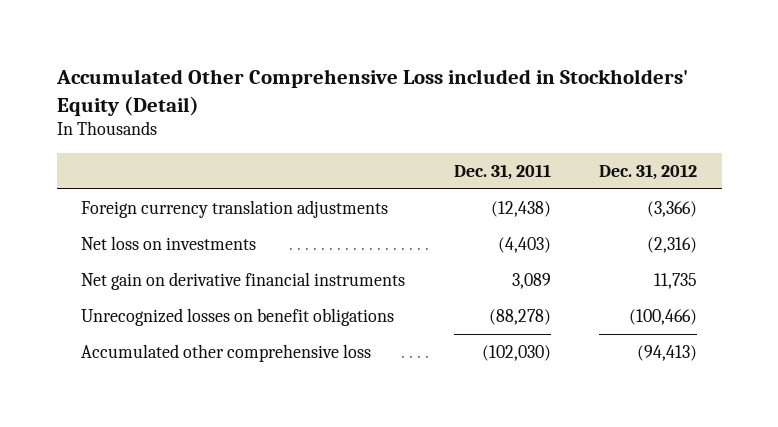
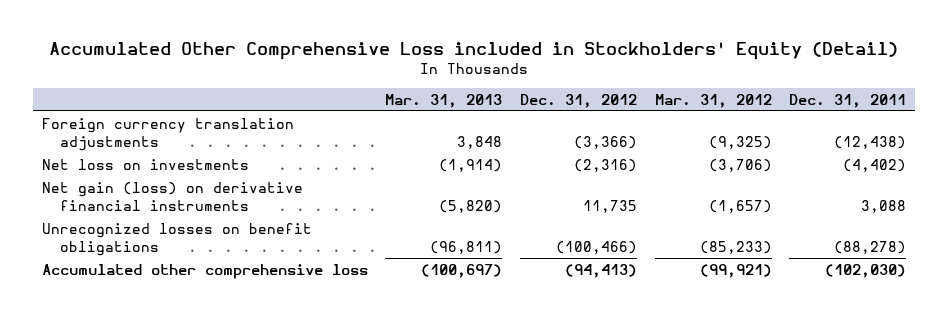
none -> [385,93,503,108] Mar. 31, 2013
none -> [654,93,772,108] Mar. 31, 2012
[497,236,551,253] (4,403) -> [843,158,907,172] (4,402)
[80,271,405,290] Net gain on derivative financial instruments -> [41,181,303,212] Net gain (loss) on derivative financial instruments
[511,272,551,289] 3,089 -> [861,200,907,214] 3,088

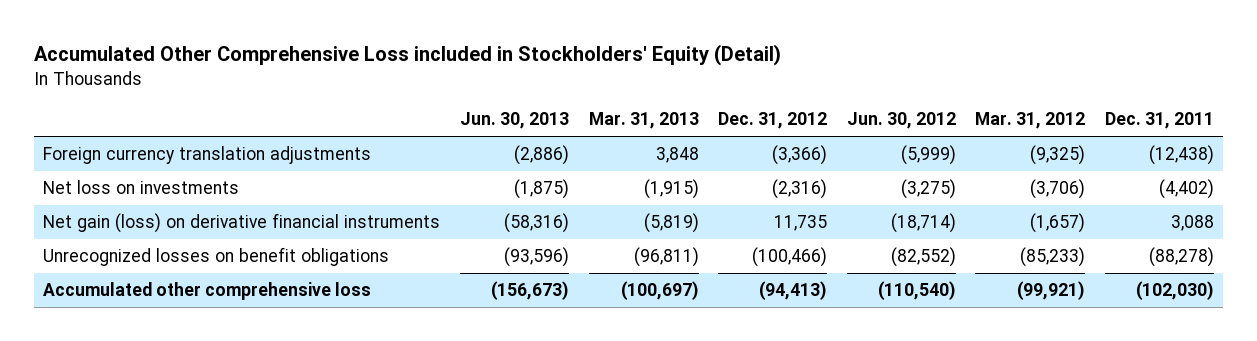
none -> [459,112,569,130] Jun. 30, 2013
none -> [846,112,956,130] Jun. 30, 2012
[439,158,503,172] (1,914) -> [643,179,699,200] (1,915)
[439,200,503,214] (5,820) -> [643,213,699,234] (5,819)

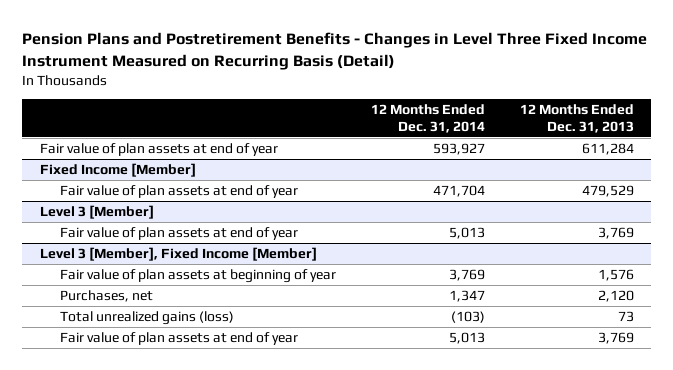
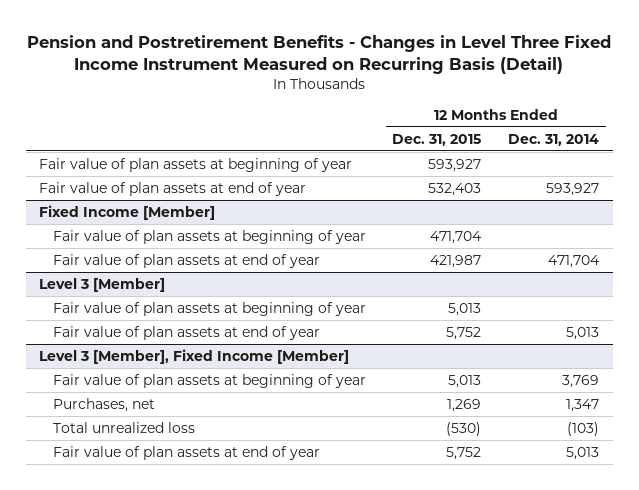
[22,32,648,70] Pension Plans and Postretirement Benefits - Changes in Level Three Fixed Income Instrument Measured on Recurring Basis (Detail) -> [27,35,612,75] Pension and Postretirement Benefits - Changes in Level Three Fixed Income Instrument Measured on Recurring Basis (Detail)
[519,103,634,133] 12 Months Ended Dec. 31, 2013 -> none
none -> [392,133,482,146] Dec. 31, 2015
none -> [39,157,353,172] Fair value of plan assets at beginning of year
none -> [52,229,366,244] Fair value of plan assets at beginning of year
none -> [52,301,366,316] Fair value of plan assets at beginning of year
[60,310,235,325] Total unrealized gains (loss) -> [52,421,195,433] Total unrealized loss

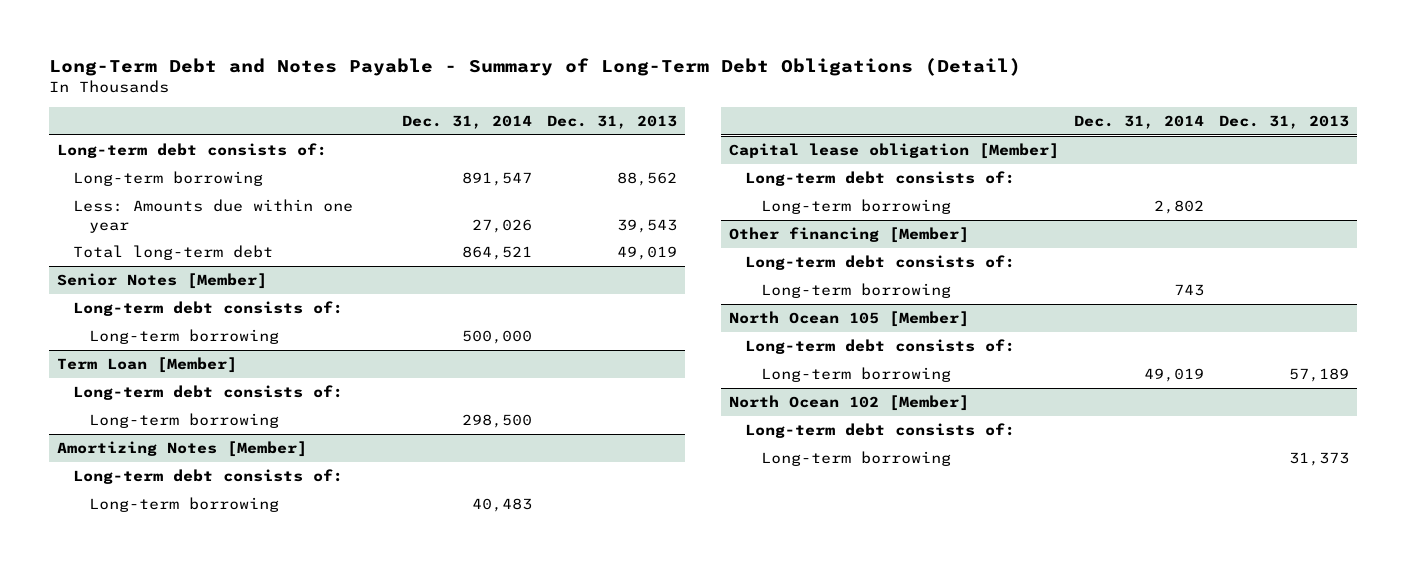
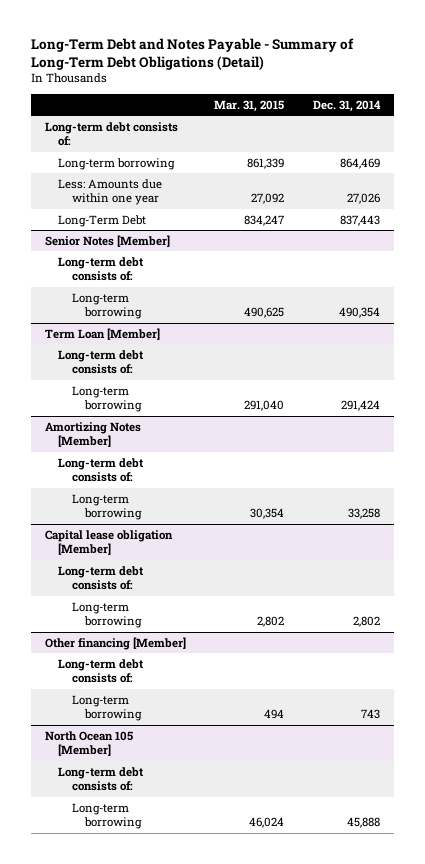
[547,115,678,130] Dec. 31, 2013 -> none
none -> [214,99,285,112] Mar. 31, 2015
[461,172,532,187] 891,547 -> [339,157,380,169] 864,469
[73,245,274,261] Total long-term debt -> [58,214,147,227] Long-Term Debt
[461,246,532,261] 864,521 -> [339,214,380,226] 837,443
[461,330,532,345] 500,000 -> [338,307,380,319] 490,354
[461,414,532,429] 298,500 -> [340,400,380,412] 291,424
[471,498,532,513] 40,483 -> [347,508,380,520] 33,258
[728,395,969,412] North Ocean 102 [Member] -> none
[745,423,1016,439] Long-term debt consists of: -> none
[761,451,952,467] Long-term borrowing -> none
[1144,368,1205,383] 49,019 -> [346,817,380,829] 45,888

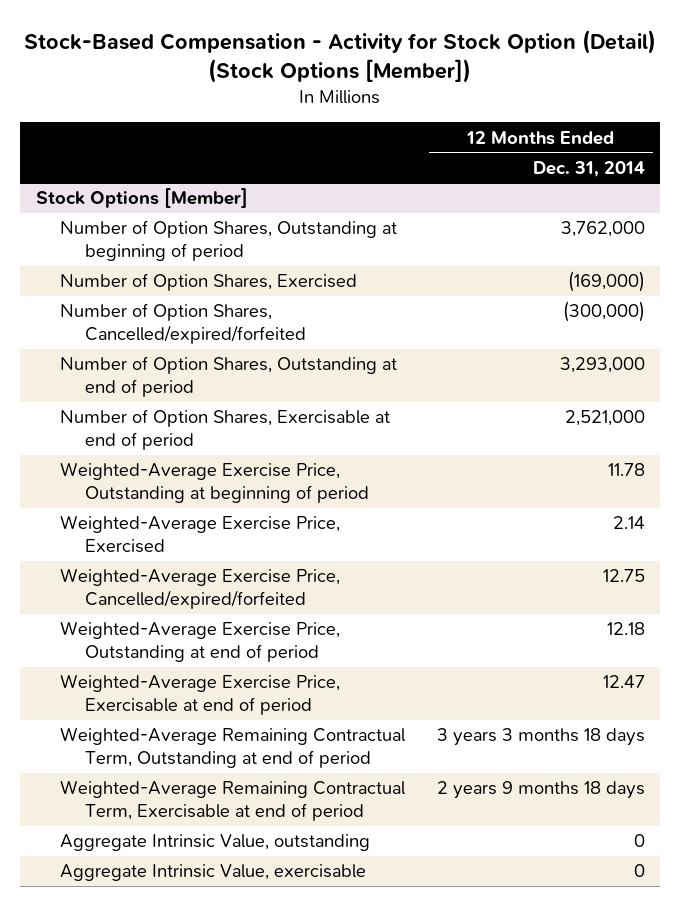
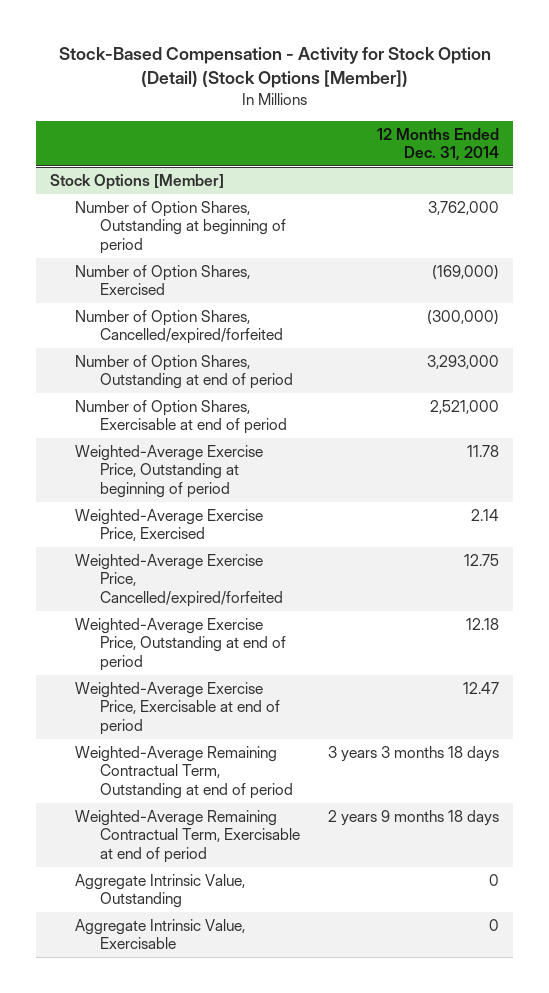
[60,834,371,852] Aggregate Intrinsic Value, outstanding -> [75,874,246,909] Aggregate Intrinsic Value, Outstanding
[60,864,367,882] Aggregate Intrinsic Value, exercisable -> [75,919,246,950] Aggregate Intrinsic Value, Exercisable

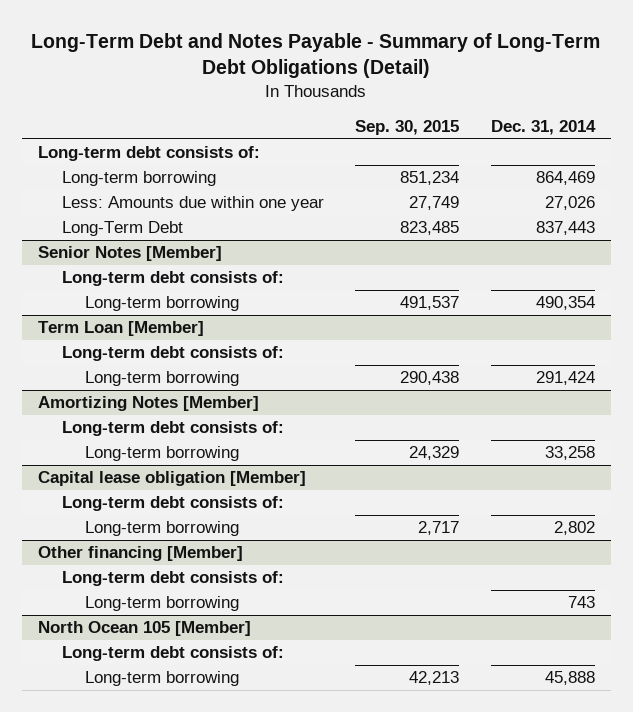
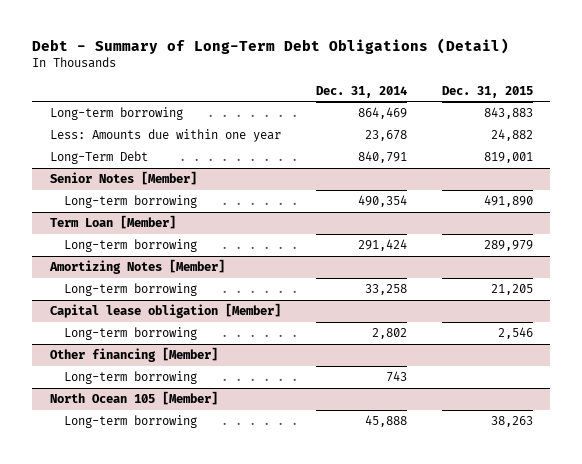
[31,33,601,79] Long-Term Debt and Notes Payable - Summary of Long-Term Debt Obligations (Detail) -> [32,37,510,54] Debt - Summary of Long-Term Debt Obligations (Detail)
[355,120,460,136] Sep. 30, 2015 -> none
none -> [441,85,533,98] Dec. 31, 2015
[37,146,260,162] Long-term debt consists of: -> none
[545,196,596,211] 27,026 -> [364,130,407,142] 23,678
[536,221,596,236] 837,443 -> [357,151,407,164] 840,791
[61,271,284,287] Long-term debt consists of: -> none
[61,346,284,362] Long-term debt consists of: -> none
[61,421,284,437] Long-term debt consists of: -> none
[61,496,284,512] Long-term debt consists of: -> none
[61,571,284,587] Long-term debt consists of: -> none
[61,646,284,662] Long-term debt consists of: -> none

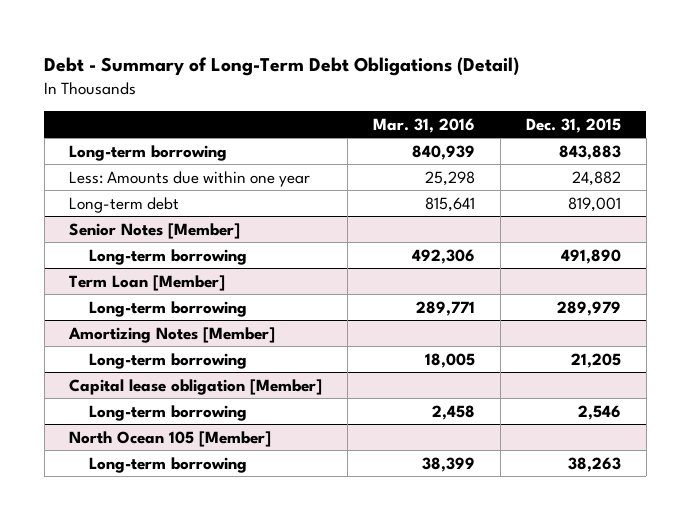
[315,85,407,98] Dec. 31, 2014 -> none
none -> [373,117,476,133] Mar. 31, 2016
[49,151,148,165] Long-Term Debt -> [69,196,180,213] Long-term debt
[49,347,218,363] Other financing [Member] -> none
[63,371,197,385] Long-term borrowing -> none

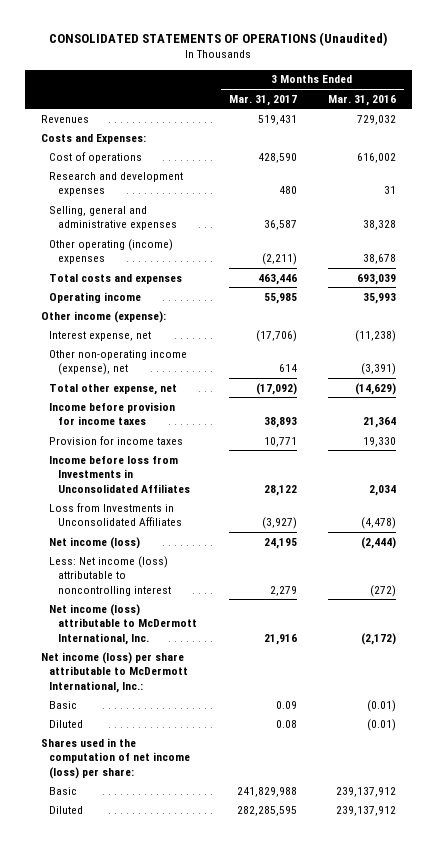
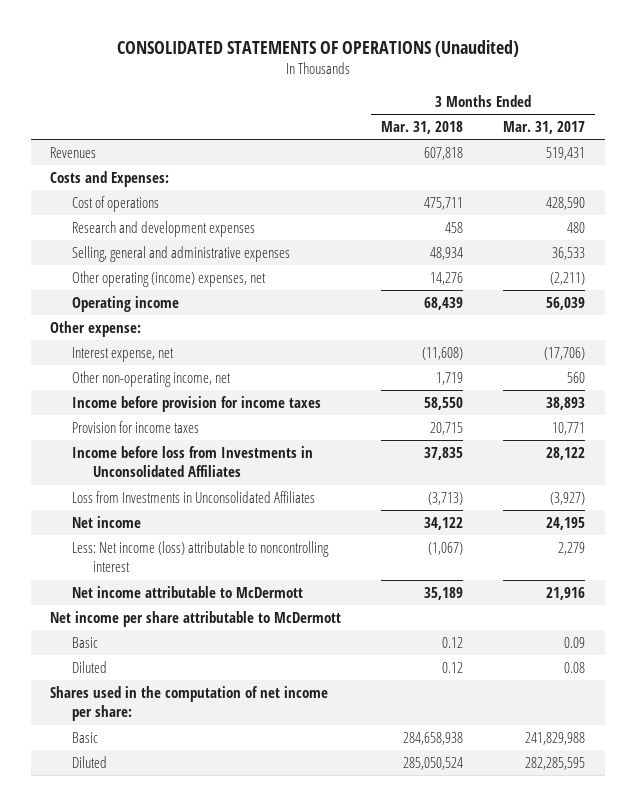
[328,94,397,106] Mar. 31, 2016 -> none
none -> [381,121,464,135] Mar. 31, 2018
[49,273,183,284] Total costs and expenses -> none
[263,220,297,231] 36,587 -> [551,246,585,260] 36,533
[49,238,174,265] Other operating (income) expenses -> [71,270,266,287] Other operating (income) expenses, net
[263,292,297,304] 55,985 -> [545,296,585,310] 56,039
[40,310,166,323] Other income (expense): -> [50,320,142,337] Other expense:
[49,383,178,395] Total other expense, net -> none
[49,349,188,376] Other non-operating income (expense), net -> [71,370,231,387] Other non-operating income, net
[278,364,297,373] 614 -> [566,371,585,383] 560
[49,536,141,549] Net income (loss) -> [71,515,141,528] Net income
[49,603,198,645] Net income (loss) attributable to McDermott International, Inc. -> [71,585,303,598] Net income attributable to McDermott
[40,651,189,693] Net income (loss) per share attributable to McDermott International, Inc.: -> [50,610,342,627] Net income per share attributable to McDermott
[40,737,191,779] Shares used in the computation of net income (loss) per share: -> [50,685,329,722] Shares used in the computation of net income per share:

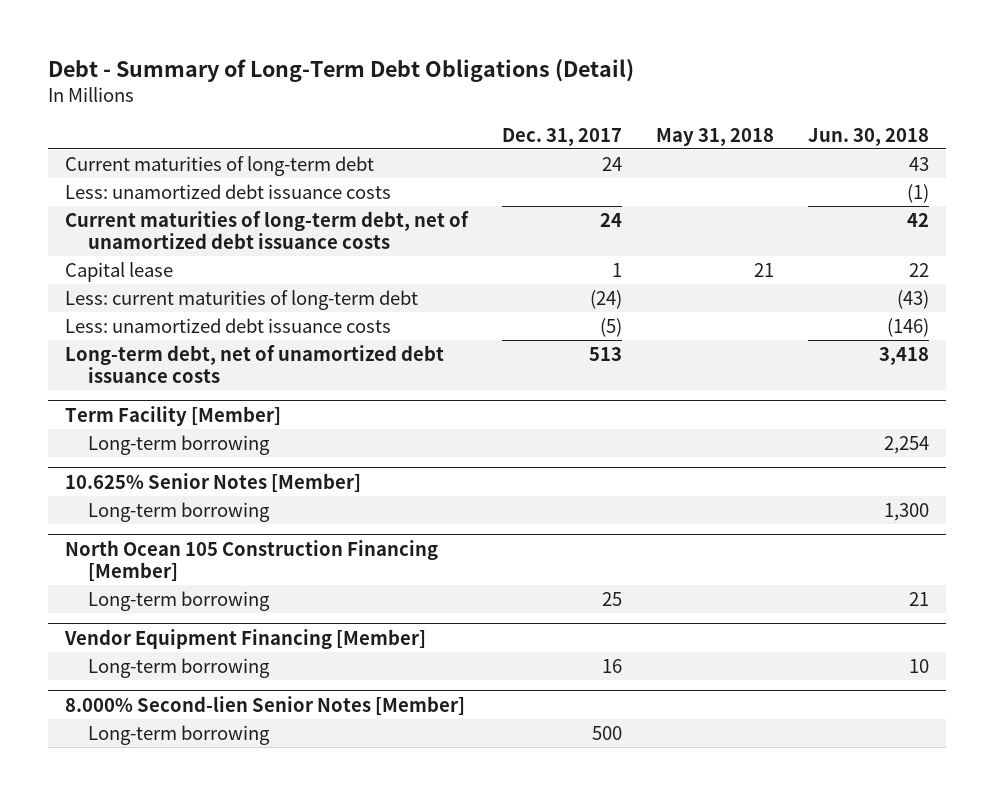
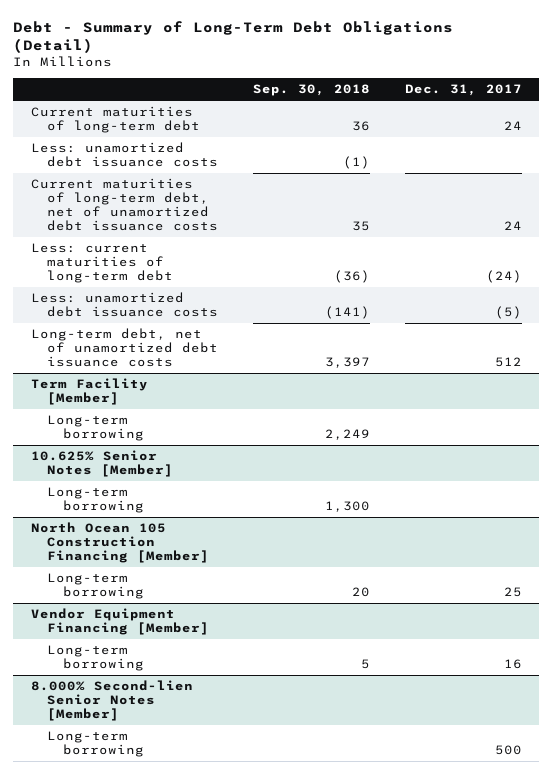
[656,127,775,146] May 31, 2018 -> none
[808,127,930,146] Jun. 30, 2018 -> none
none -> [253,84,371,97] Sep. 30, 2018
[65,261,174,282] Capital lease -> none
[589,346,623,361] 513 -> [494,357,522,368] 512

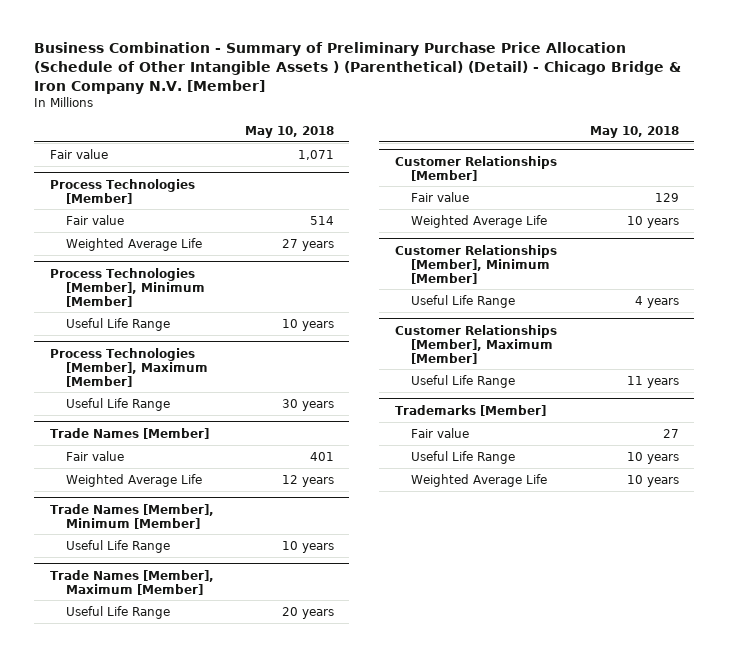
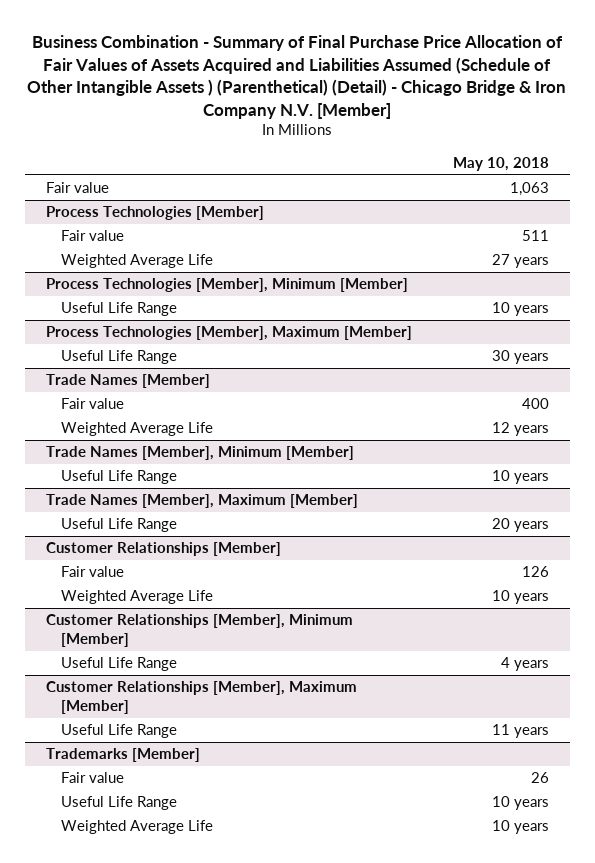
[34,42,682,94] Business Combination - Summary of Preliminary Purchase Price Allocation (Schedule of Other Intangible Assets ) (Parenthetical) (Detail) - Chicago Bridge & Iron Company N.V. [Member] -> [27,34,567,119] Business Combination - Summary of Final Purchase Price Allocation of Fair Values of Assets Acquired and Liabilities Assumed (Schedule of Other Intangible Assets ) (Parenthetical) (Detail) - Chicago Bridge & Iron Company N.V. [Member]
[297,149,334,160] 1,071 -> [510,182,550,197] 1,063
[309,215,334,225] 514 -> [522,230,550,242] 511
[309,451,334,461] 401 -> [522,398,550,410] 400
[654,192,679,202] 129 -> [522,566,550,578] 126
[662,428,679,438] 27 -> [531,772,550,784] 26

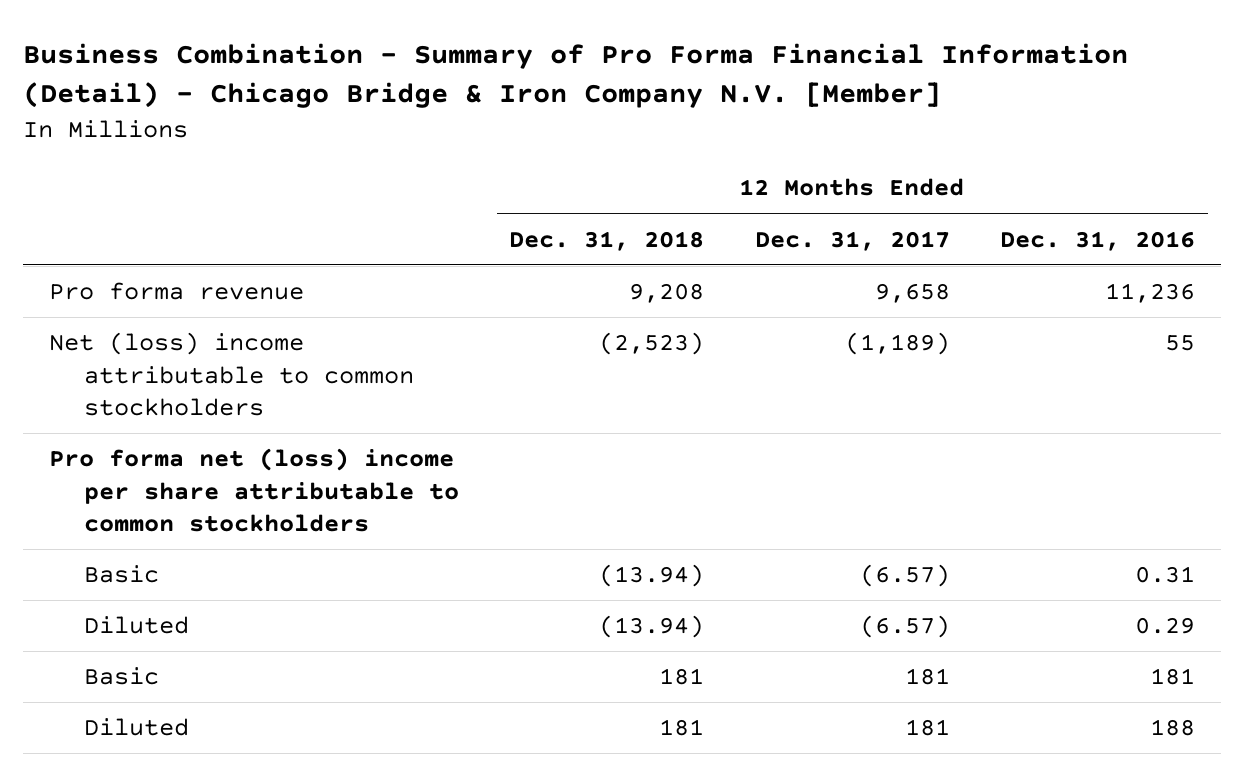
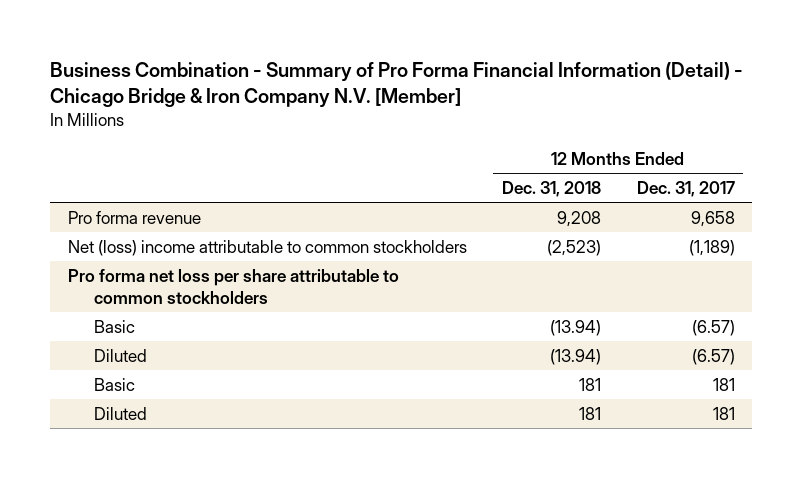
[1000,230,1196,251] Dec. 31, 2016 -> none
[48,448,459,532] Pro forma net (loss) income per share attributable to common stockholders -> [67,268,399,304] Pro forma net loss per share attributable to common stockholders

